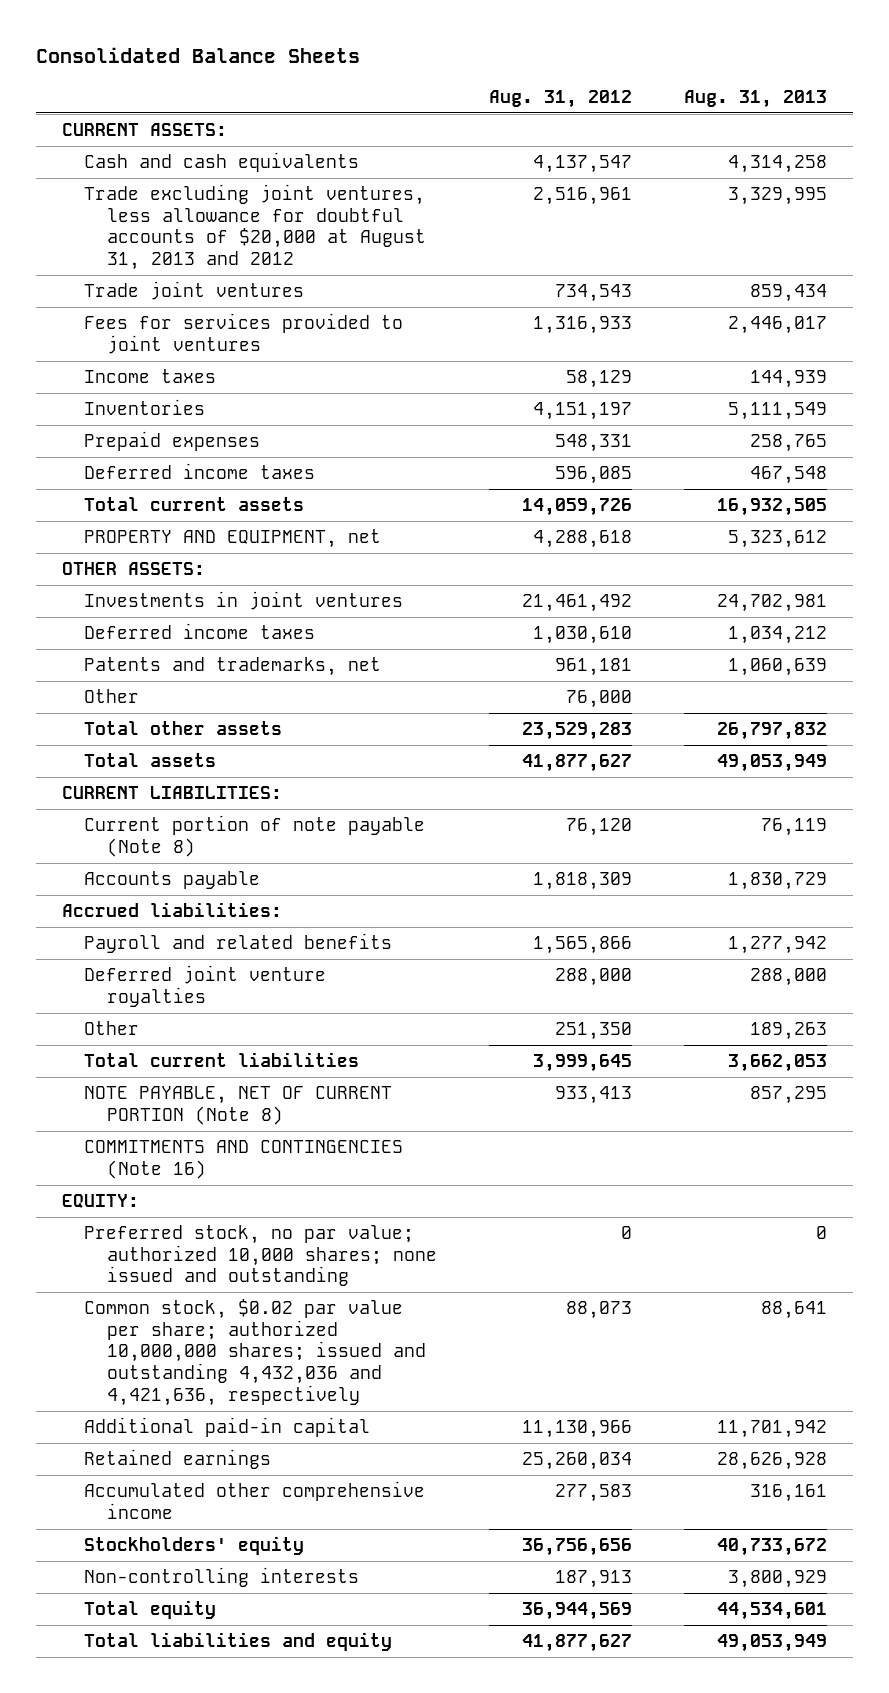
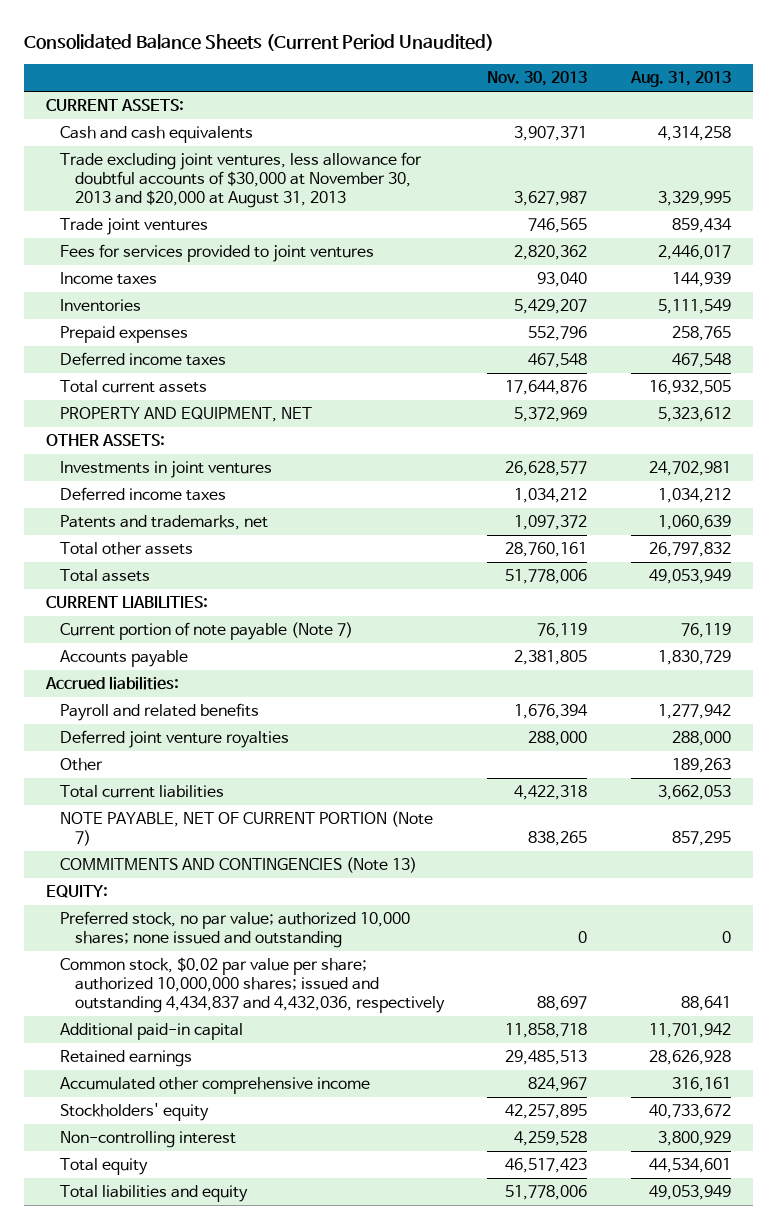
[35,47,360,64] Consolidated Balance Sheets -> [24,34,495,52] Consolidated Balance Sheets (Current Period Unaudited)
[488,89,632,108] Aug. 31, 2012 -> none
none -> [487,71,588,87] Nov. 30, 2013
[84,184,426,271] Trade excluding joint ventures, less allowance for doubtful accounts of $20,000 at August 31, 2013 and 2012 -> [60,152,423,209] Trade excluding joint ventures, less allowance for doubtful accounts of $30,000 at November 30, 2013 and $20,000 at August 31, 2013
[84,529,382,549] PROPERTY AND EQUIPMENT, net -> [60,407,313,423] PROPERTY AND EQUIPMENT, NET
[84,689,140,704] Other -> none
[84,815,426,857] Current portion of note payable (Note 8) -> [60,622,354,641] Current portion of note payable (Note 7)
[84,1086,393,1125] NOTE PAYABLE, NET OF CURRENT PORTION (Note 8) -> [60,811,434,847] NOTE PAYABLE, NET OF CURRENT PORTION (Note 7)
[84,1140,404,1179] COMMITMENTS AND CONTINGENCIES (Note 16) -> [60,857,418,874] COMMITMENTS AND CONTINGENCIES (Note 13)
[84,1299,426,1406] Common stock, $0.02 par value per share; authorized 10,000,000 shares; issued and outstanding 4,432,036 and 4,421,636, respectively -> [60,957,445,1014] Common stock, $0.02 par value per share; authorized 10,000,000 shares; issued and outstanding 4,434,837 and 4,432,036, respectively
[84,1567,360,1588] Non-controlling interests -> [60,1131,237,1149] Non-controlling interest

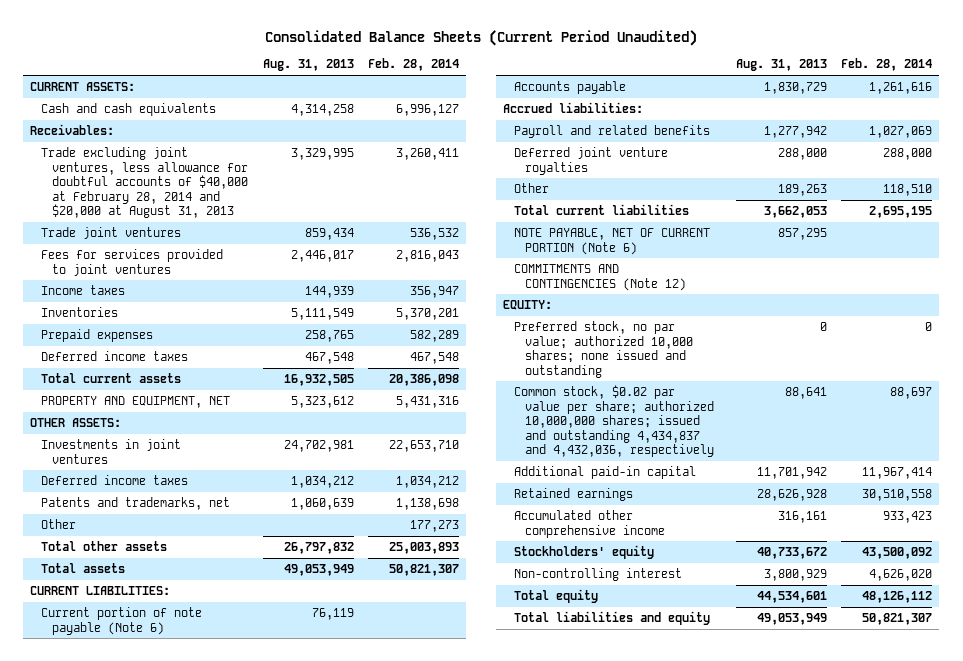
[487,71,588,87] Nov. 30, 2013 -> none
none -> [368,58,460,72] Feb. 28, 2014
none -> [30,124,115,136] Receivables:
[60,152,423,209] Trade excluding joint ventures, less allowance for doubtful accounts of $30,000 at November 30, 2013 and $20,000 at August 31, 2013 -> [41,147,249,219] Trade excluding joint ventures, less allowance for doubtful accounts of $40,000 at February 28, 2014 and $20,000 at August 31, 2013
none -> [41,519,77,530] Other
[60,622,354,641] Current portion of note payable (Note 7) -> [41,607,203,635] Current portion of note payable (Note 6)
[60,811,434,847] NOTE PAYABLE, NET OF CURRENT PORTION (Note 7) -> [514,228,711,255] NOTE PAYABLE, NET OF CURRENT PORTION (Note 6)
[60,857,418,874] COMMITMENTS AND CONTINGENCIES (Note 13) -> [514,264,687,291] COMMITMENTS AND CONTINGENCIES (Note 12)

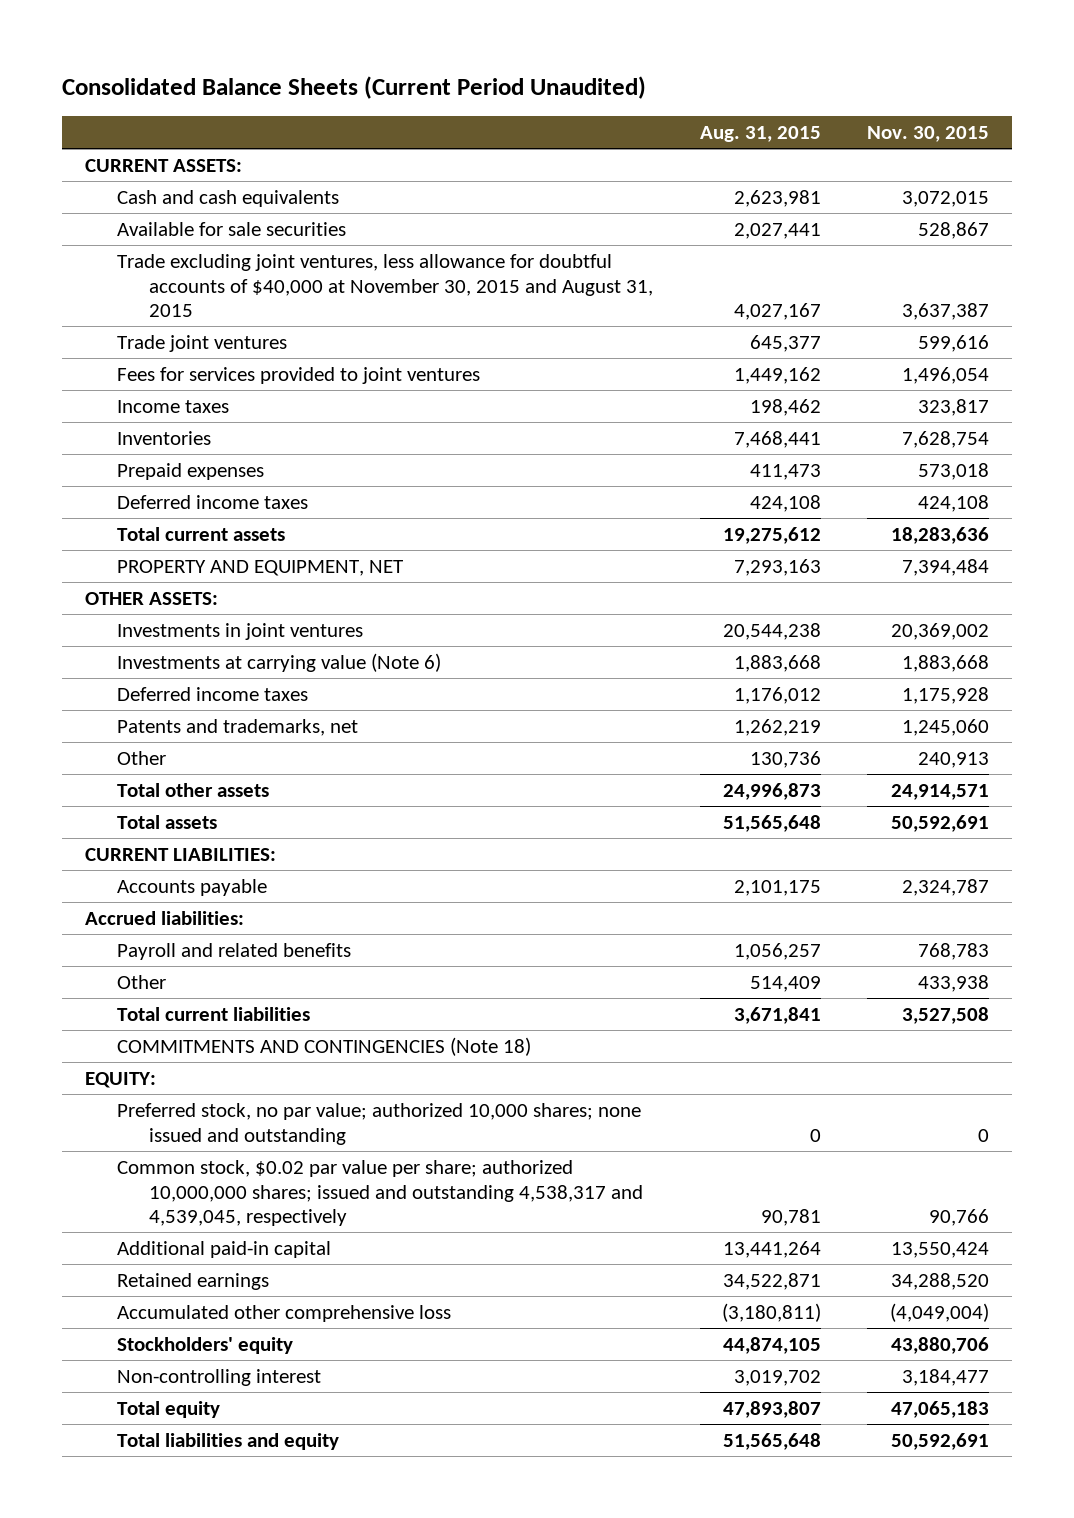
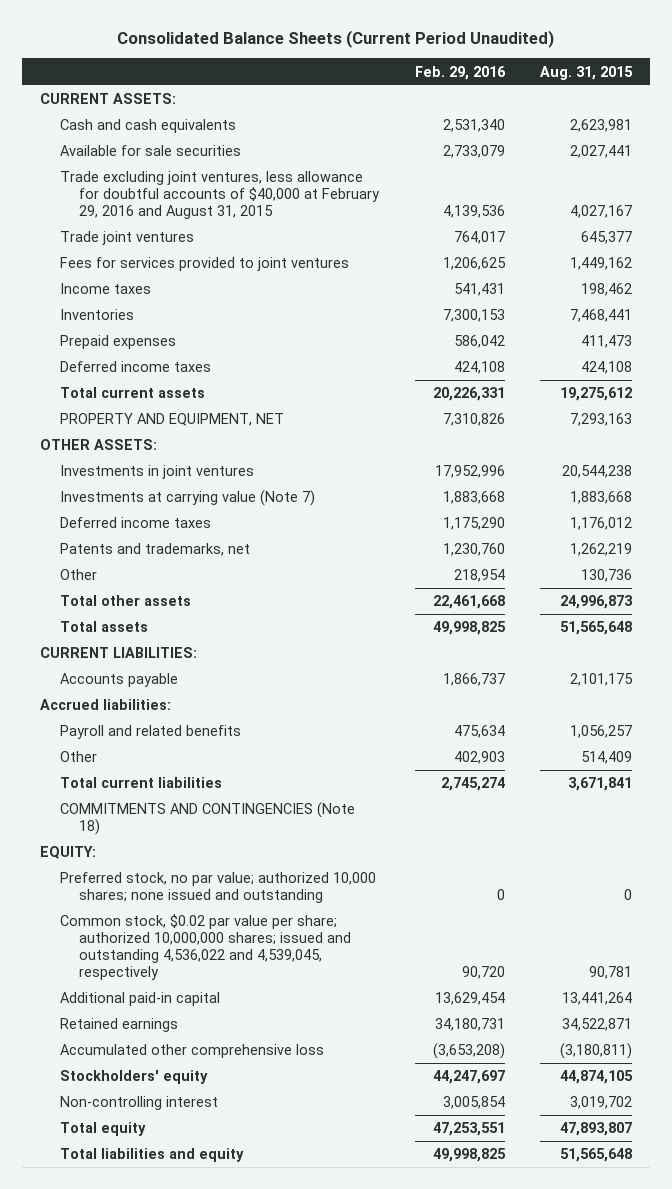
[866,125,989,142] Nov. 30, 2015 -> none
none -> [414,65,506,80] Feb. 29, 2016
[117,253,654,318] Trade excluding joint ventures, less allowance for doubtful accounts of $40,000 at November 30, 2015 and August 31, 2015 -> [59,171,381,219] Trade excluding joint ventures, less allowance for doubtful accounts of $40,000 at February 29, 2016 and August 31, 2015
[117,652,442,672] Investments at carrying value (Note 6) -> [59,490,315,507] Investments at carrying value (Note 7)
[117,1159,644,1227] Common stock, $0.02 par value per share; authorized 10,000,000 shares; issued and outstanding 4,538,317 and 4,539,045, respectively -> [59,914,352,980] Common stock, $0.02 par value per share; authorized 10,000,000 shares; issued and outstanding 4,536,022 and 4,539,045, respectively

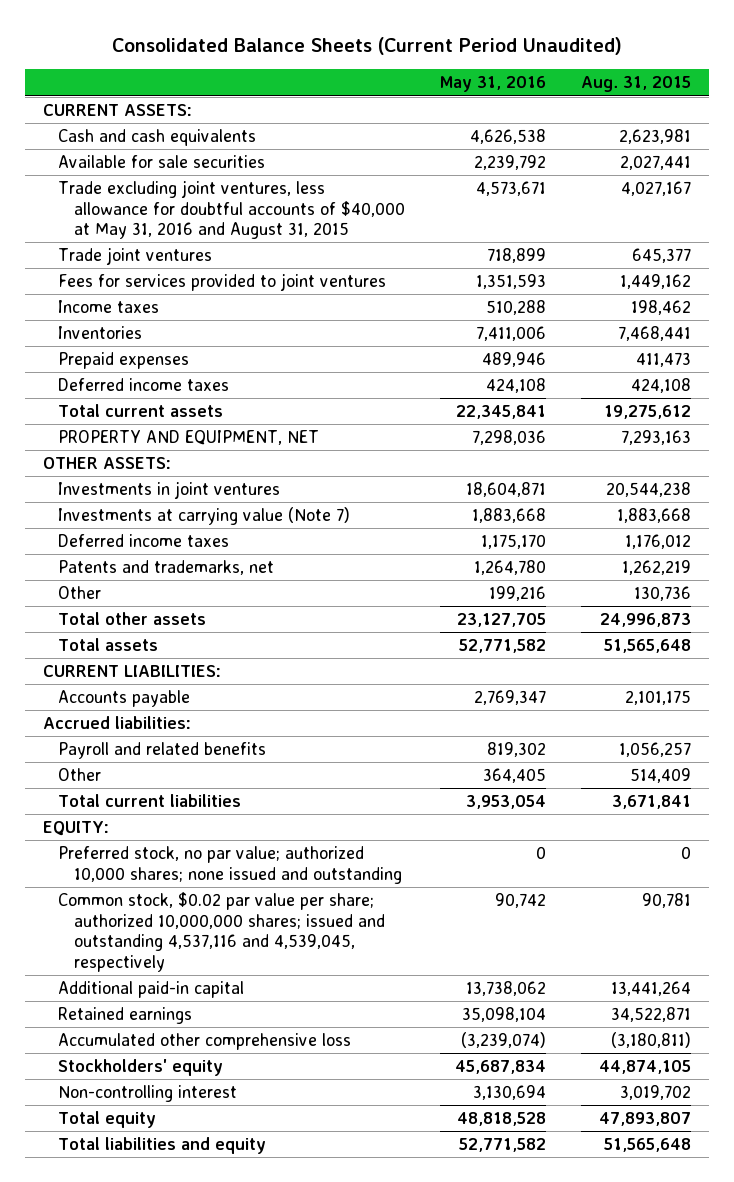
[414,65,506,80] Feb. 29, 2016 -> none
none -> [439,76,546,93] May 31, 2016
[59,171,381,219] Trade excluding joint ventures, less allowance for doubtful accounts of $40,000 at February 29, 2016 and August 31, 2015 -> [58,180,405,240] Trade excluding joint ventures, less allowance for doubtful accounts of $40,000 at May 31, 2016 and August 31, 2015
[59,802,355,836] COMMITMENTS AND CONTINGENCIES (Note 18) -> none
[59,914,352,980] Common stock, $0.02 par value per share; authorized 10,000,000 shares; issued and outstanding 4,536,022 and 4,539,045, respectively -> [58,892,385,972] Common stock, $0.02 par value per share; authorized 10,000,000 shares; issued and outstanding 4,537,116 and 4,539,045, respectively

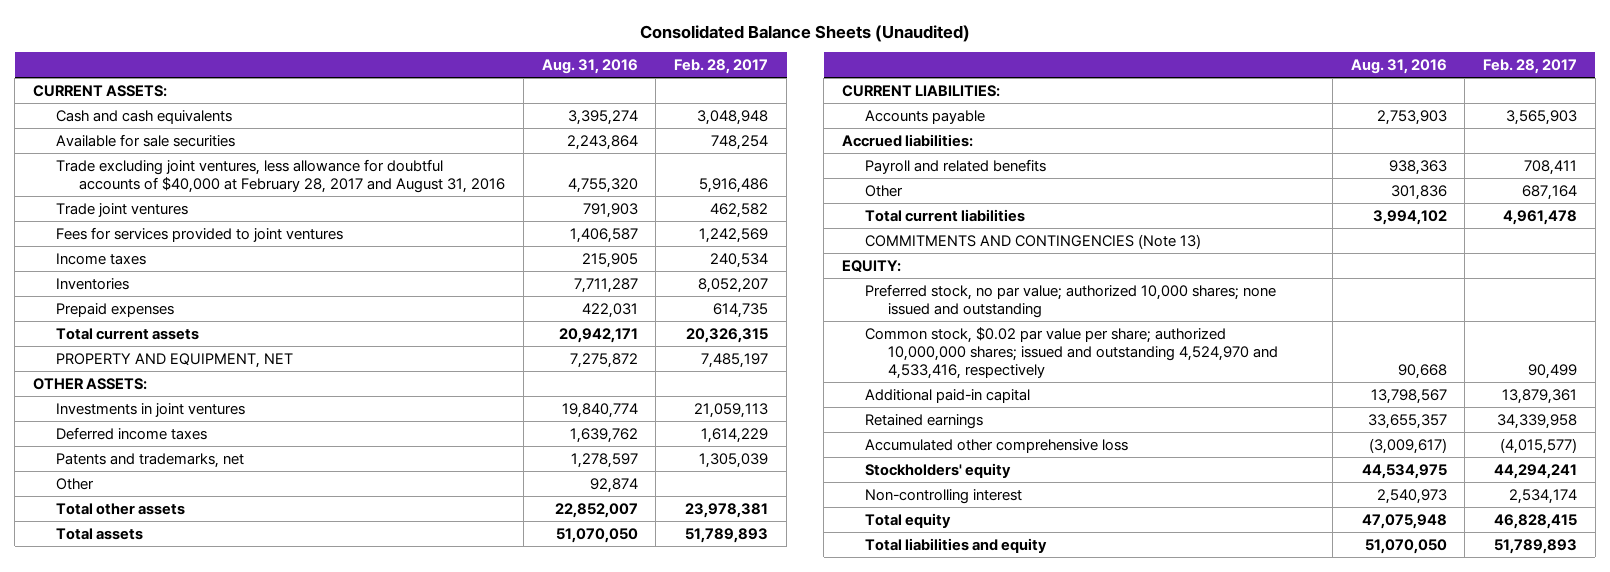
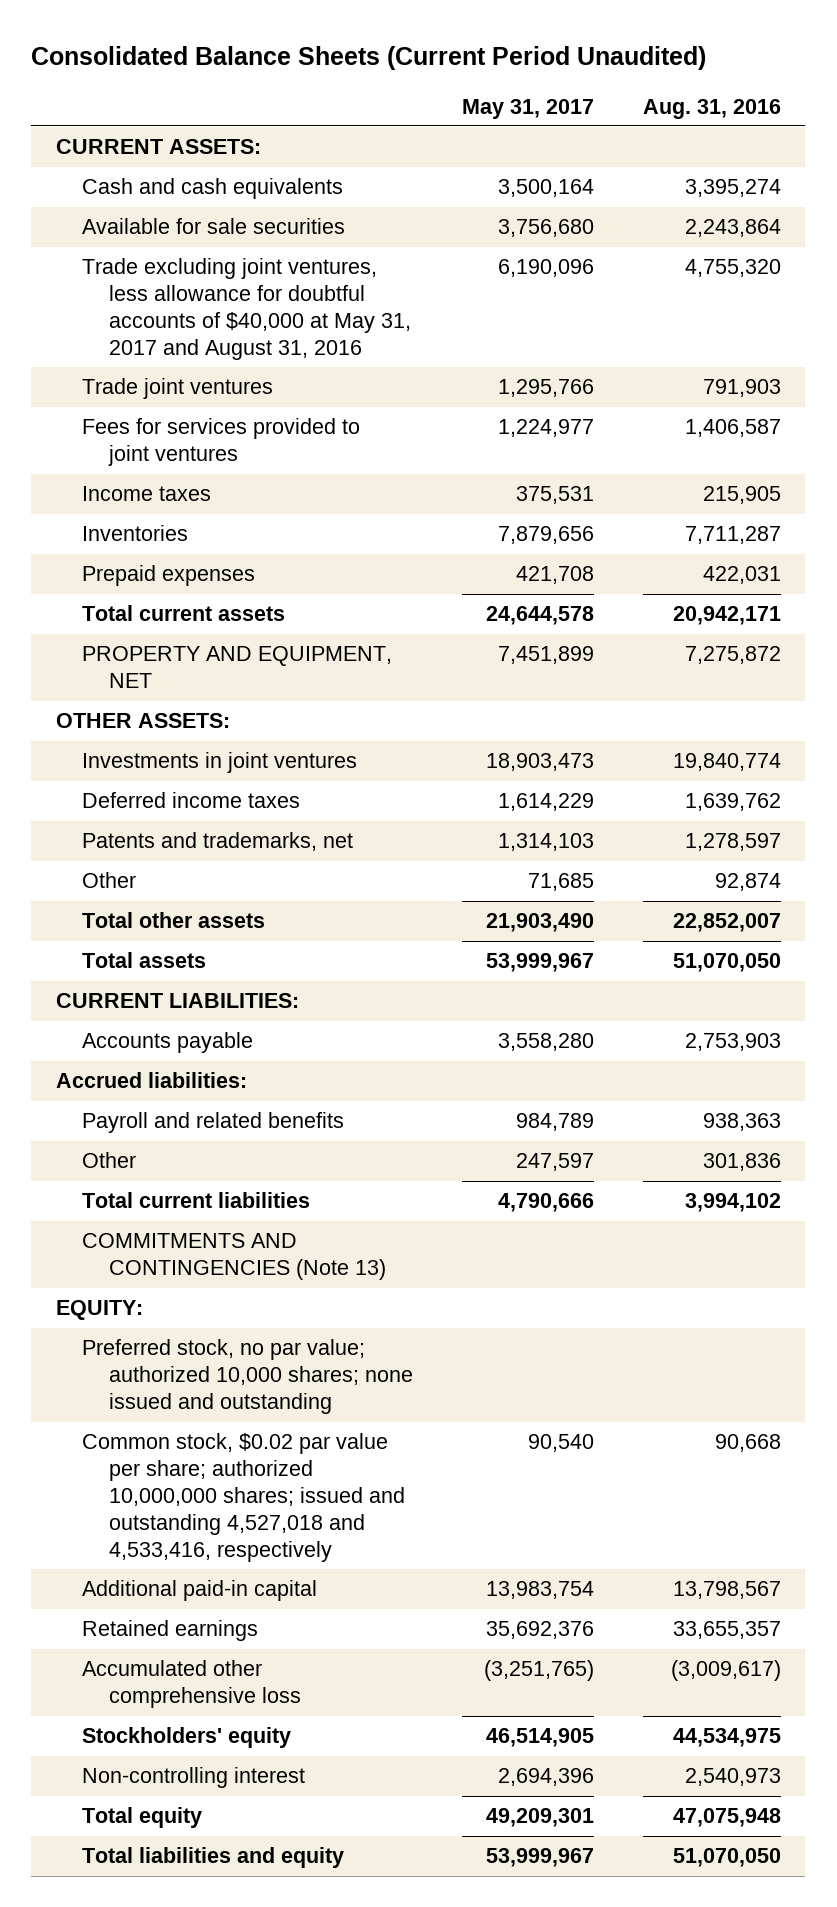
[640,24,971,42] Consolidated Balance Sheets (Unaudited) -> [31,45,707,70] Consolidated Balance Sheets (Current Period Unaudited)
[674,59,769,75] Feb. 28, 2017 -> none
none -> [461,98,594,119] May 31, 2017
[56,158,506,193] Trade excluding joint ventures, less allowance for doubtful accounts of $40,000 at February 28, 2017 and August 31, 2016 -> [82,258,412,361] Trade excluding joint ventures, less allowance for doubtful accounts of $40,000 at May 31, 2017 and August 31, 2016
[864,326,1279,380] Common stock, $0.02 par value per share; authorized 10,000,000 shares; issued and outstanding 4,524,970 and 4,533,416, respectively -> [82,1433,406,1562] Common stock, $0.02 par value per share; authorized 10,000,000 shares; issued and outstanding 4,527,018 and 4,533,416, respectively

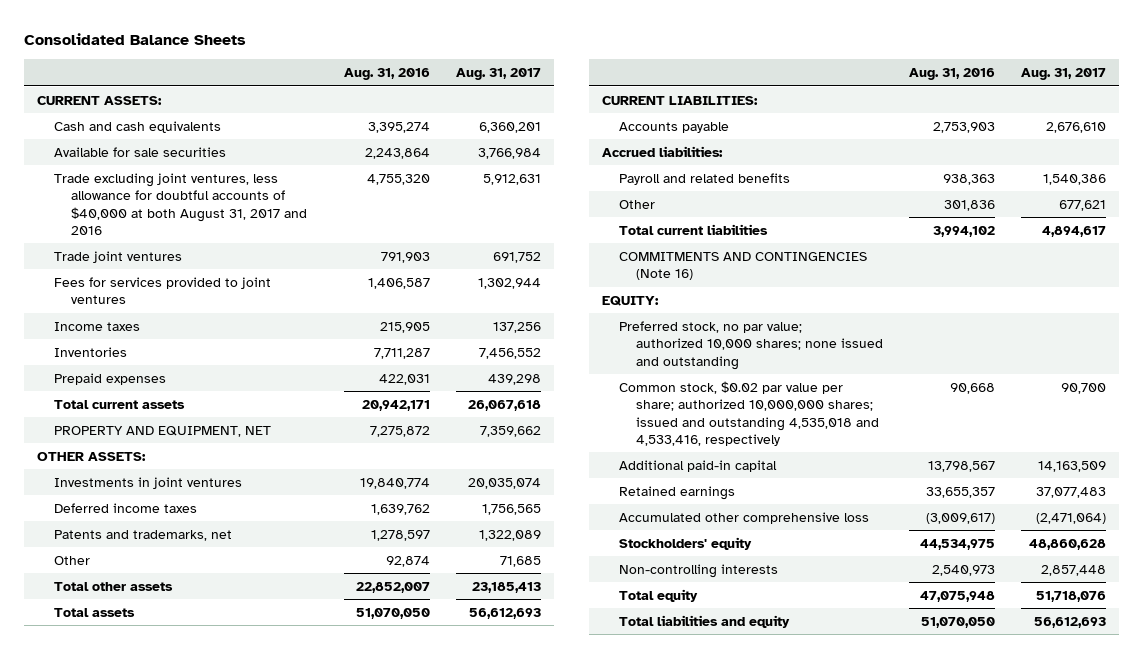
[31,45,707,70] Consolidated Balance Sheets (Current Period Unaudited) -> [23,33,246,46] Consolidated Balance Sheets
[461,98,594,119] May 31, 2017 -> none
none -> [456,68,542,81] Aug. 31, 2017
[82,258,412,361] Trade excluding joint ventures, less allowance for doubtful accounts of $40,000 at May 31, 2017 and August 31, 2016 -> [53,172,307,235] Trade excluding joint ventures, less allowance for doubtful accounts of $40,000 at both August 31, 2017 and 2016
[82,1233,387,1281] COMMITMENTS AND CONTINGENCIES (Note 13) -> [619,251,868,281] COMMITMENTS AND CONTINGENCIES (Note 16)
[82,1433,406,1562] Common stock, $0.02 par value per share; authorized 10,000,000 shares; issued and outstanding 4,527,018 and 4,533,416, respectively -> [619,380,880,446] Common stock, $0.02 par value per share; authorized 10,000,000 shares; issued and outstanding 4,535,018 and 4,533,416, respectively
[82,1767,306,1789] Non-controlling interest -> [619,563,779,578] Non-controlling interests

